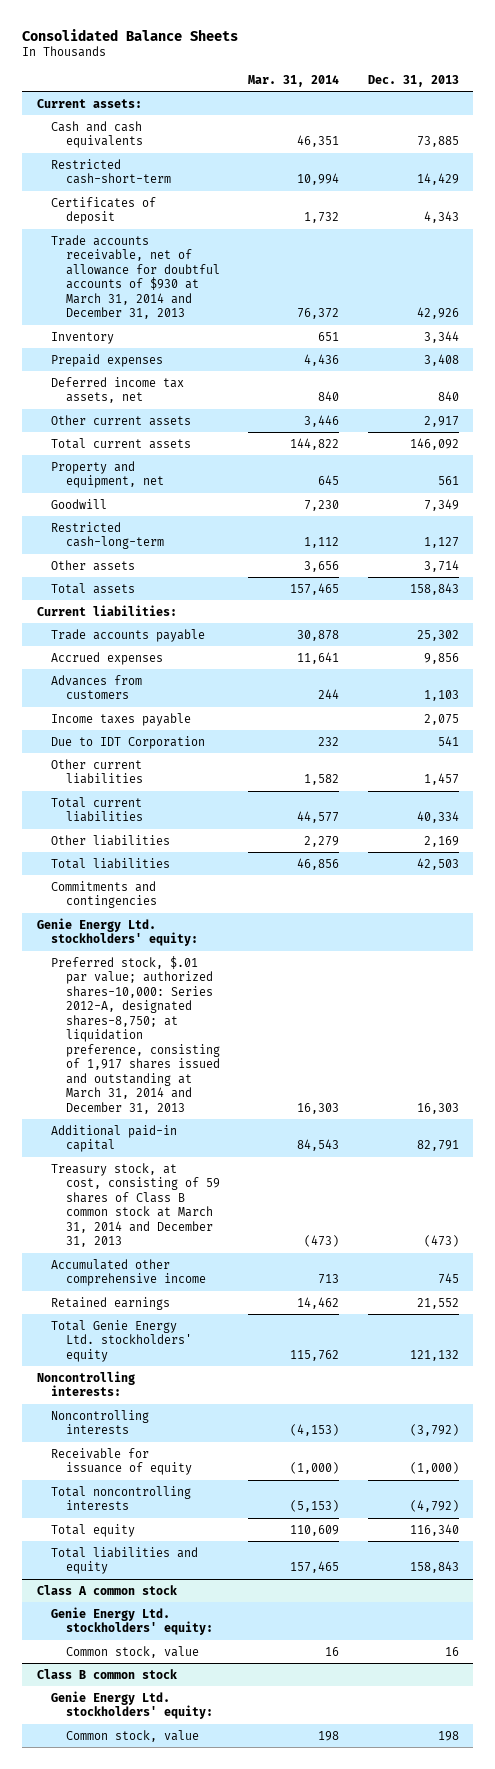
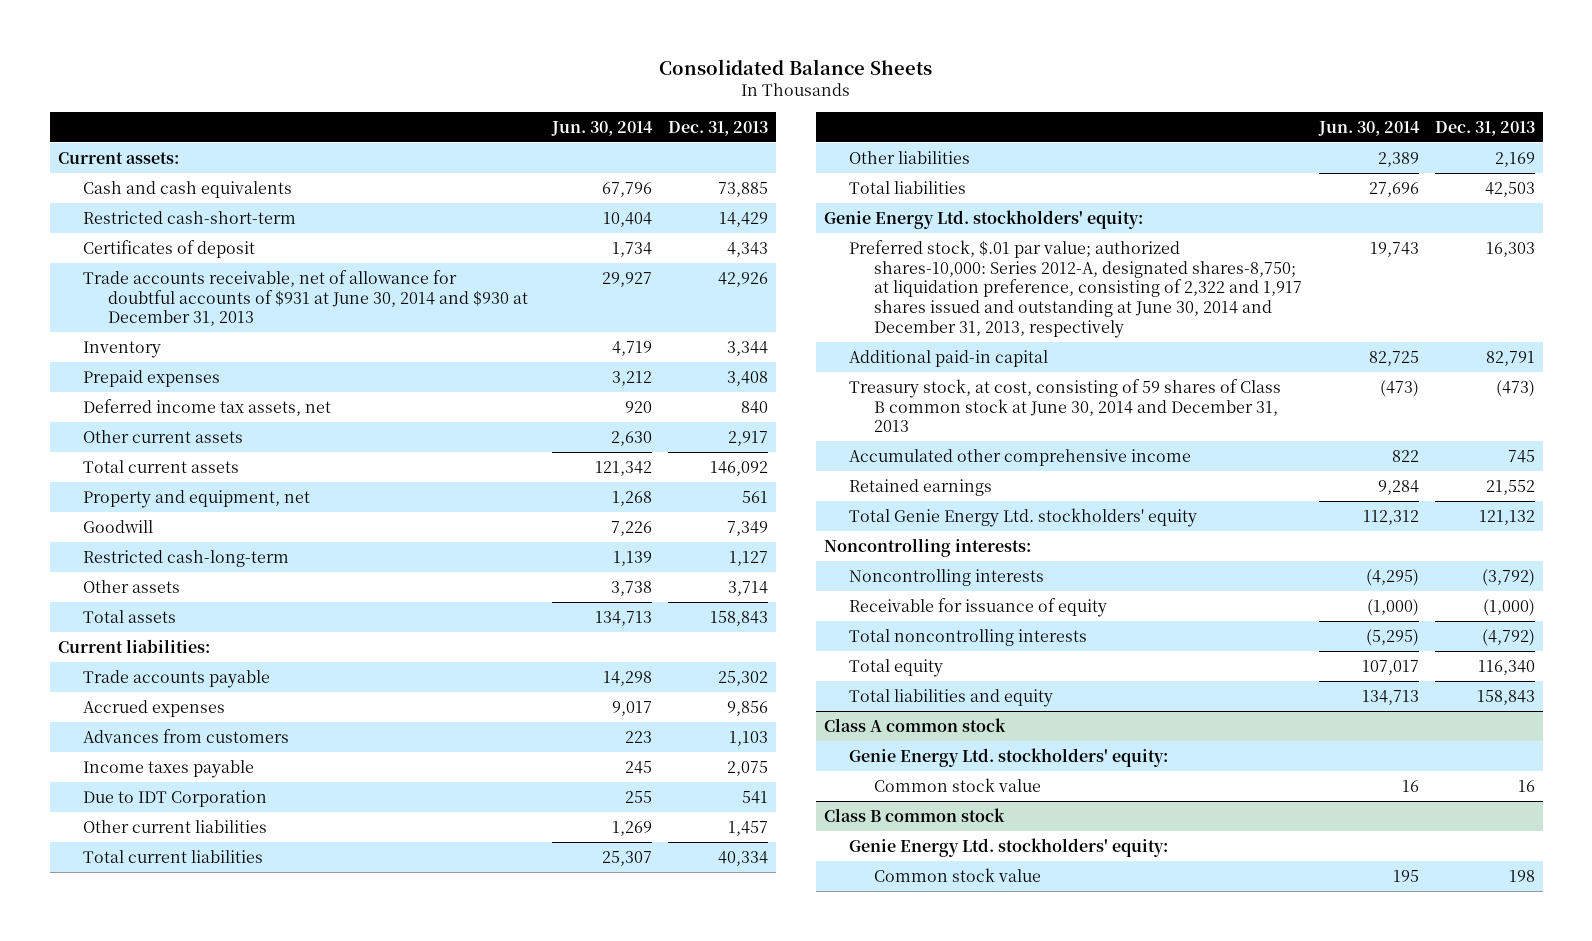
[248,74,340,87] Mar. 31, 2014 -> none
none -> [551,120,654,136] Jun. 30, 2014
[51,234,220,320] Trade accounts receivable, net of allowance for doubtful accounts of $930 at March 31, 2014 and December 31, 2013 -> [82,269,528,327] Trade accounts receivable, net of allowance for doubtful accounts of $931 at June 30, 2014 and $930 at December 31, 2013
[51,880,157,909] Commitments and contingencies -> none
[51,955,220,1114] Preferred stock, $.01 par value; authorized shares-10,000: Series 2012-A, designated shares-8,750; at liquidation preference, consisting of 1,917 shares issued and outstanding at March 31, 2014 and December 31, 2013 -> [849,239,1303,339] Preferred stock, $.01 par value; authorized shares-10,000: Series 2012-A, designated shares-8,750; at liquidation preference, consisting of 2,322 and 1,917 shares issued and outstanding at June 30, 2014 and December 31, 2013, respectively
[51,1162,220,1248] Treasury stock, at cost, consisting of 59 shares of Class B common stock at March 31, 2014 and December 31, 2013 -> [849,378,1282,433] Treasury stock, at cost, consisting of 59 shares of Class B common stock at June 30, 2014 and December 31, 2013
[65,1645,199,1658] Common stock, value -> [874,777,1042,792] Common stock value
[65,1729,199,1742] Common stock, value -> [874,867,1042,882] Common stock value

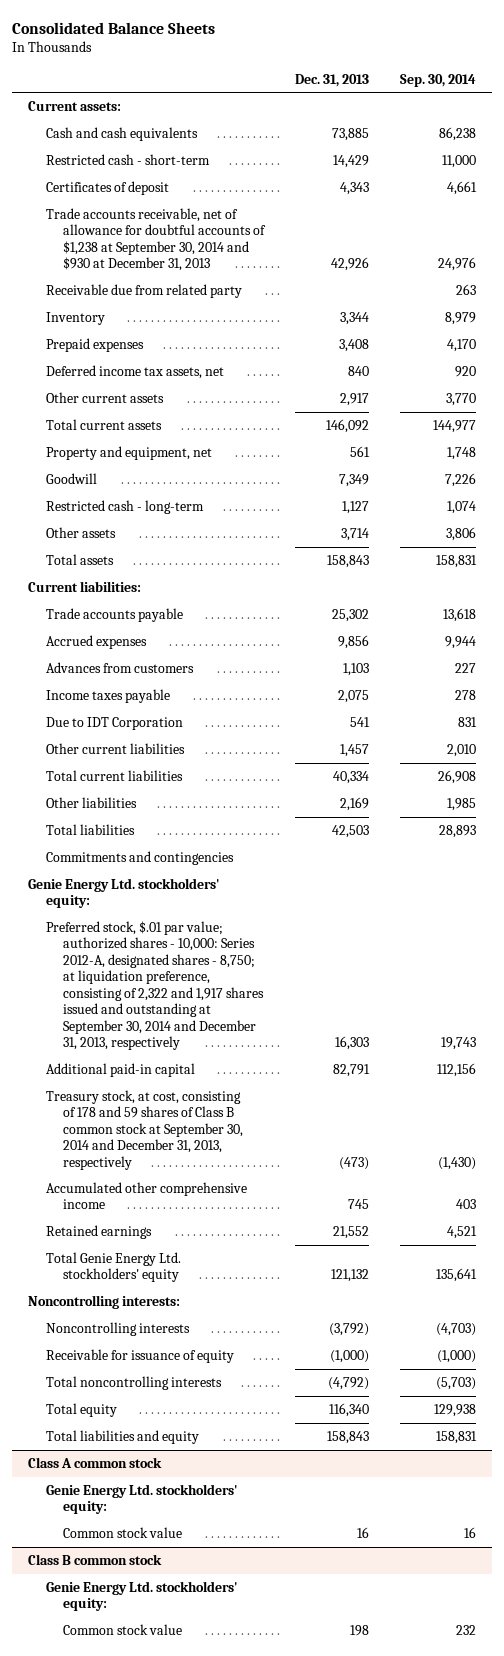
[551,120,654,136] Jun. 30, 2014 -> none
none -> [400,73,477,87] Sep. 30, 2014
[82,210,296,224] Restricted cash-short-term -> [45,153,210,165] Restricted cash - short-term
[82,269,528,327] Trade accounts receivable, net of allowance for doubtful accounts of $931 at June 30, 2014 and $930 at December 31, 2013 -> [45,207,267,272] Trade accounts receivable, net of allowance for doubtful accounts of $1,238 at September 30, 2014 and $930 at December 31, 2013
none -> [45,283,242,298] Receivable due from related party
[82,549,289,567] Restricted cash-long-term -> [45,499,204,514] Restricted cash - long-term
none -> [45,850,234,865] Commitments and contingencies
[849,239,1303,339] Preferred stock, $.01 par value; authorized shares-10,000: Series 2012-A, designated shares-8,750; at liquidation preference, consisting of 2,322 and 1,917 shares issued and outstanding at June 30, 2014 and December 31, 2013, respectively -> [45,920,265,1051] Preferred stock, $.01 par value; authorized shares - 10,000: Series 2012-A, designated shares - 8,750; at liquidation preference, consisting of 2,322 and 1,917 shares issued and outstanding at September 30, 2014 and December 31, 2013, respectively
[849,378,1282,433] Treasury stock, at cost, consisting of 59 shares of Class B common stock at June 30, 2014 and December 31, 2013 -> [45,1089,244,1170] Treasury stock, at cost, consisting of 178 and 59 shares of Class B common stock at September 30, 2014 and December 31, 2013, respectively

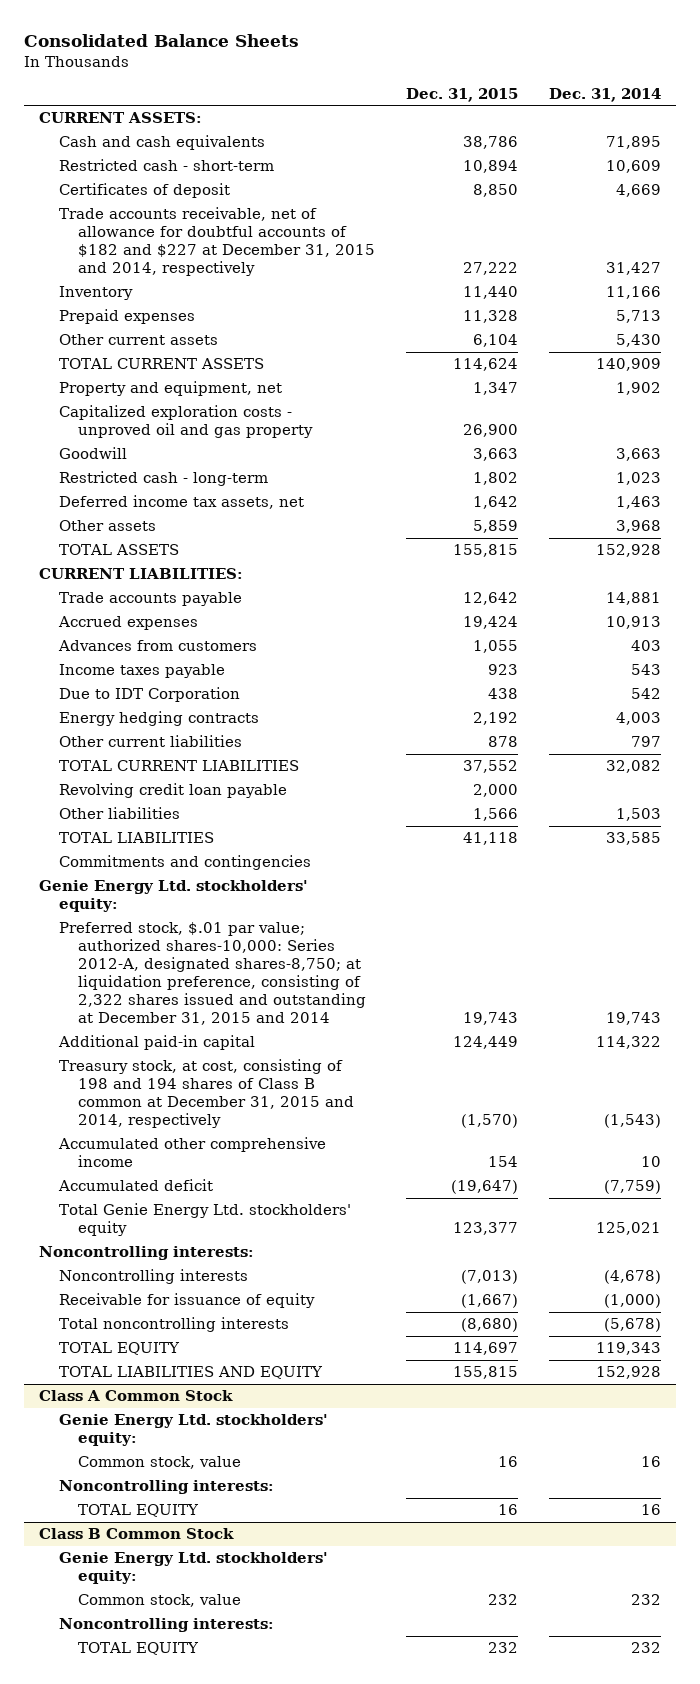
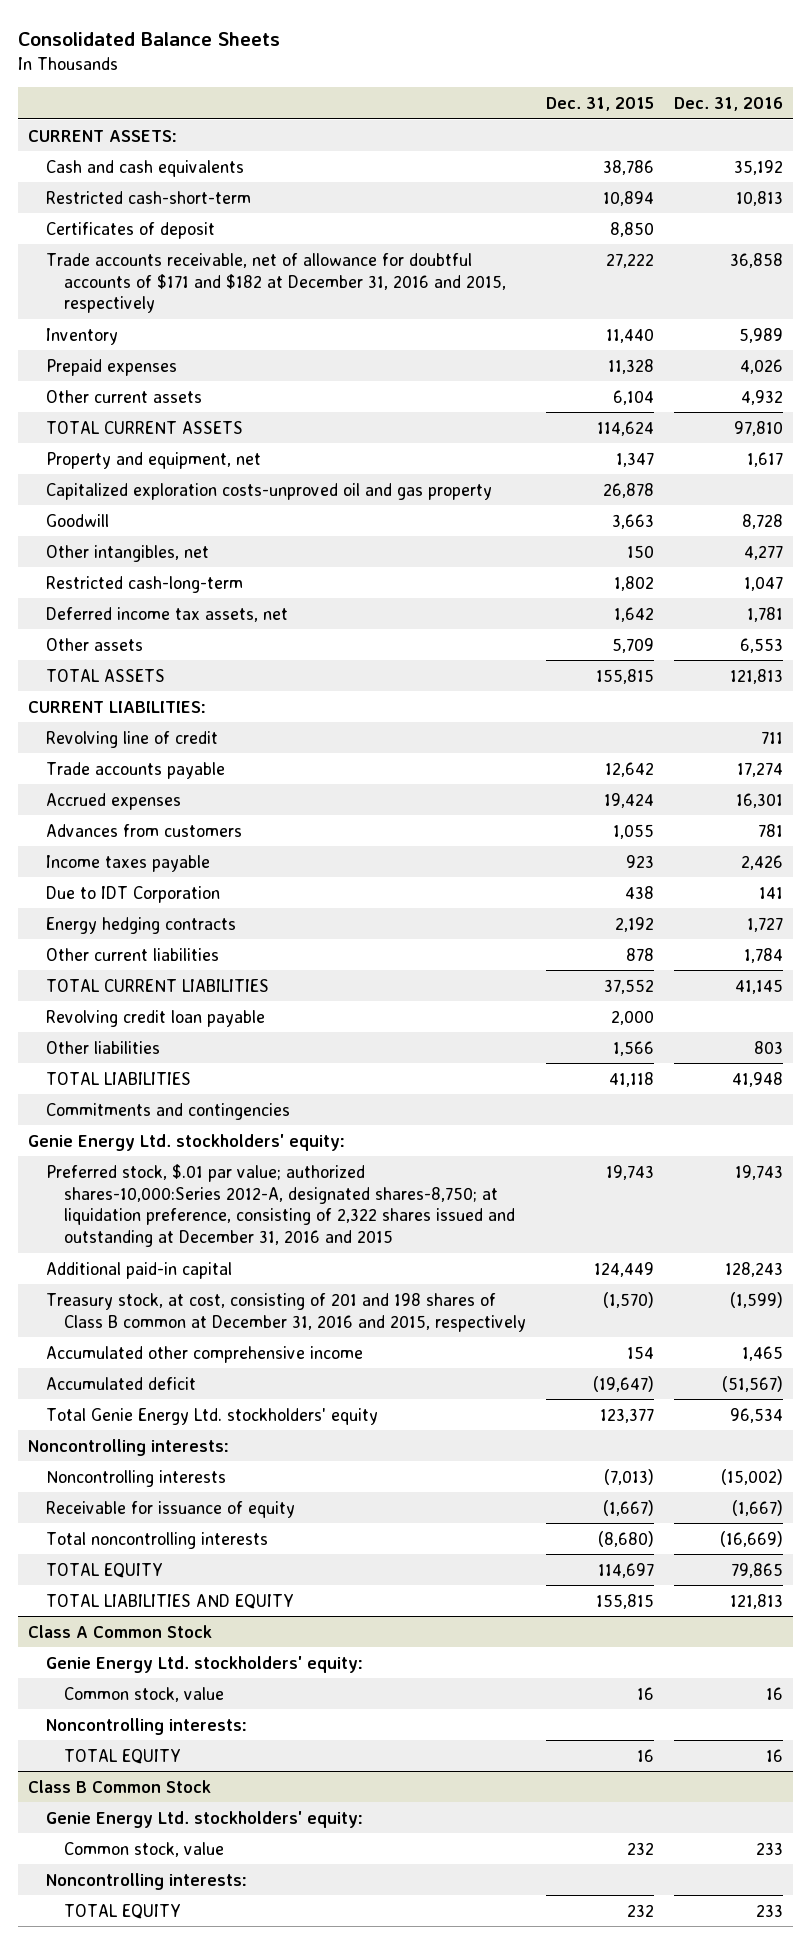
[548,87,661,102] Dec. 31, 2014 -> none
none -> [674,96,784,111] Dec. 31, 2016
[58,159,274,172] Restricted cash - short-term -> [45,190,251,204] Restricted cash-short-term
[58,207,375,277] Trade accounts receivable, net of allowance for doubtful accounts of $182 and $227 at December 31, 2015 and 2014, respectively -> [45,252,506,314] Trade accounts receivable, net of allowance for doubtful accounts of $171 and $182 at December 31, 2016 and 2015, respectively
[58,405,313,439] Capitalized exploration costs - unproved oil and gas property -> [45,482,492,500] Capitalized exploration costs-unproved oil and gas property
[462,424,518,438] 26,900 -> [602,482,654,498] 26,878
none -> [45,544,209,562] Other intangibles, net
[58,471,268,487] Restricted cash - long-term -> [45,575,243,593] Restricted cash-long-term
[472,520,518,534] 5,859 -> [611,637,654,653] 5,709
none -> [45,730,218,748] Revolving line of credit
[58,922,366,1026] Preferred stock, $.01 par value; authorized shares-10,000: Series 2012-A, designated shares-8,750; at liquidation preference, consisting of 2,322 shares issued and outstanding at December 31, 2015 and 2014 -> [45,1163,515,1248] Preferred stock, $.01 par value; authorized shares-10,000:Series 2012-A, designated shares-8,750; at liquidation preference, consisting of 2,322 shares issued and outstanding at December 31, 2016 and 2015
[58,1059,354,1129] Treasury stock, at cost, consisting of 198 and 194 shares of Class B common at December 31, 2015 and 2014, respectively -> [45,1292,526,1332] Treasury stock, at cost, consisting of 201 and 198 shares of Class B common at December 31, 2016 and 2015, respectively

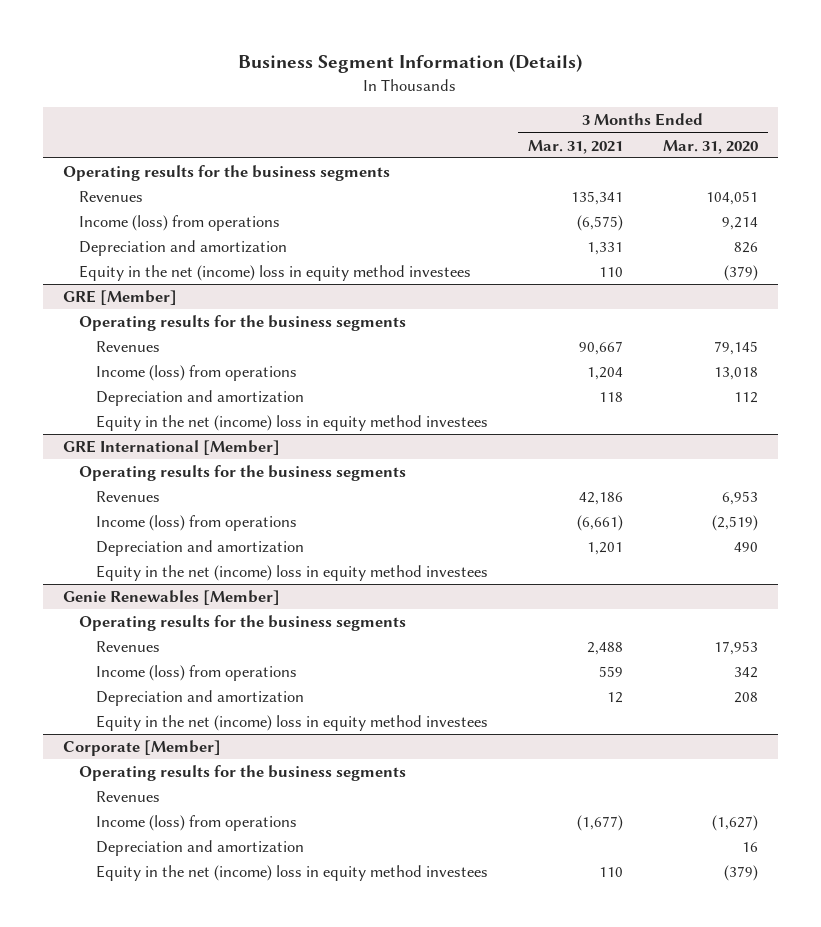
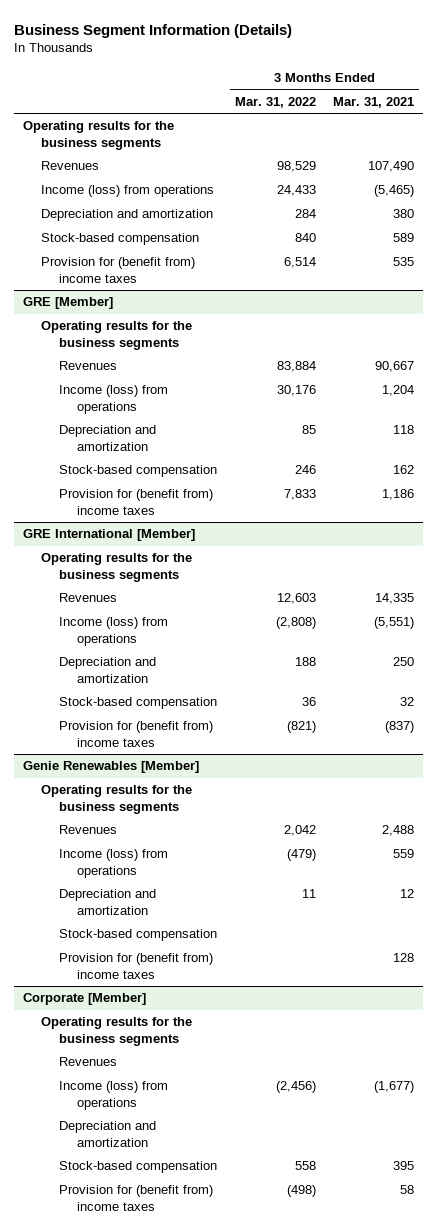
[662,139,758,154] Mar. 31, 2020 -> none
none -> [234,96,316,108] Mar. 31, 2022
[79,265,472,282] Equity in the net (income) loss in equity method investees -> none
[570,191,623,206] 135,341 -> [368,161,415,173] 107,490
[576,215,623,232] (6,575) -> [374,185,415,198] (5,465)
[586,242,623,256] 1,331 -> [393,209,415,219] 380
none -> [41,233,200,246] Stock-based compensation
none -> [41,257,196,283] Provision for (benefit from) income taxes
[95,415,488,432] Equity in the net (income) loss in equity method investees -> none
none -> [59,465,218,478] Stock-based compensation
none -> [59,489,214,515] Provision for (benefit from) income taxes
[95,565,488,582] Equity in the net (income) loss in equity method investees -> none
[578,492,623,506] 42,186 -> [375,593,415,605] 14,335
[576,515,623,532] (6,661) -> [374,617,415,630] (5,551)
[586,542,623,556] 1,201 -> [393,657,415,667] 250
none -> [59,697,218,710] Stock-based compensation
none -> [59,721,214,747] Provision for (benefit from) income taxes
[95,715,488,732] Equity in the net (income) loss in equity method investees -> none
none -> [59,929,218,942] Stock-based compensation
none -> [59,953,214,979] Provision for (benefit from) income taxes
[95,865,488,882] Equity in the net (income) loss in equity method investees -> none
none -> [59,1161,218,1174] Stock-based compensation
none -> [59,1185,214,1211] Provision for (benefit from) income taxes

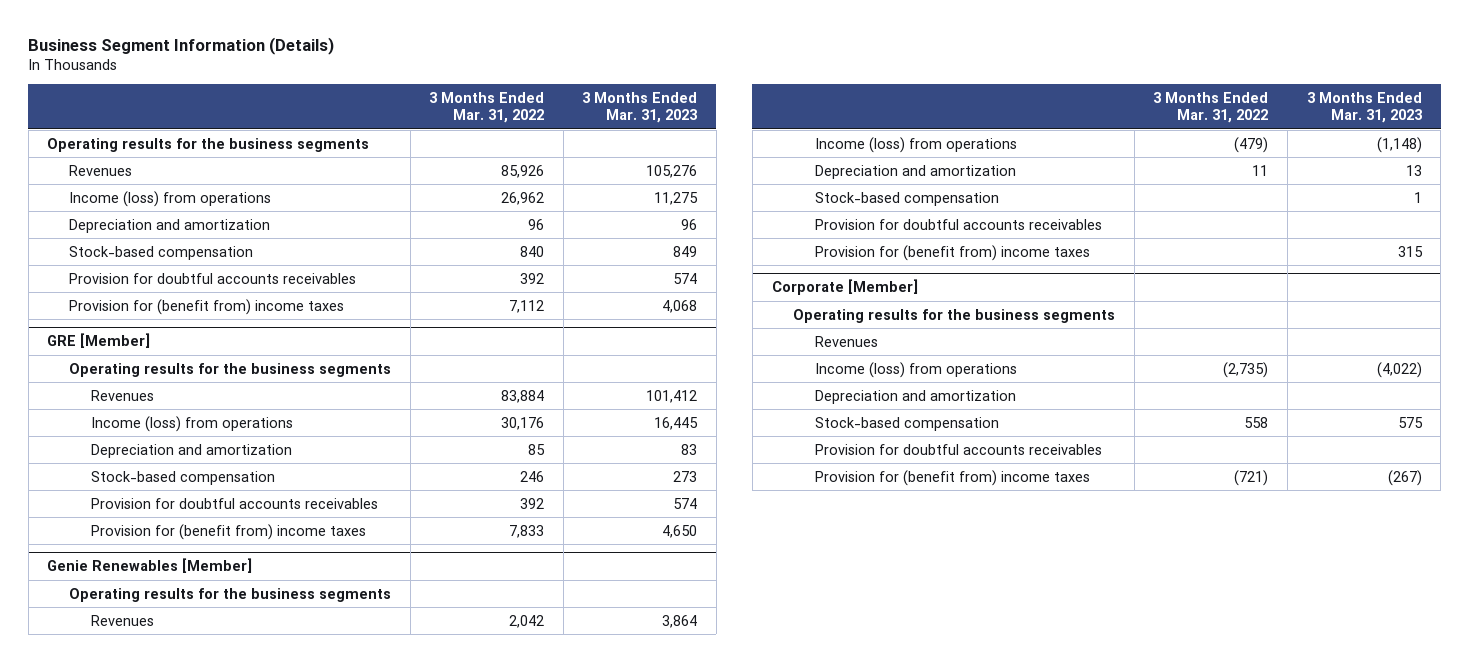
[333,96,415,108] Mar. 31, 2021 -> none
none -> [582,92,698,124] 3 Months Ended Mar. 31, 2023
[276,161,316,173] 98,529 -> [501,164,545,178] 85,926
[276,185,316,197] 24,433 -> [501,191,545,205] 26,962
[294,209,316,219] 284 -> [528,218,545,230] 96
none -> [69,272,357,284] Provision for doubtful accounts receivables
[283,257,316,269] 6,514 -> [509,299,545,313] 7,112
none -> [90,497,378,509] Provision for doubtful accounts receivables
[23,529,196,542] GRE International [Member] -> none
[41,553,193,582] Operating results for the business segments -> none
[59,593,118,603] Revenues -> none
[59,617,169,646] Income (loss) from operations -> none
[59,657,157,683] Depreciation and amortization -> none
[59,697,218,710] Stock-based compensation -> none
[59,721,214,747] Provision for (benefit from) income taxes -> none
none -> [815,218,1103,230] Provision for doubtful accounts receivables
[275,1081,316,1094] (2,456) -> [1223,361,1269,378] (2,735)
none -> [815,443,1103,455] Provision for doubtful accounts receivables
[286,1185,316,1198] (498) -> [1234,469,1269,486] (721)

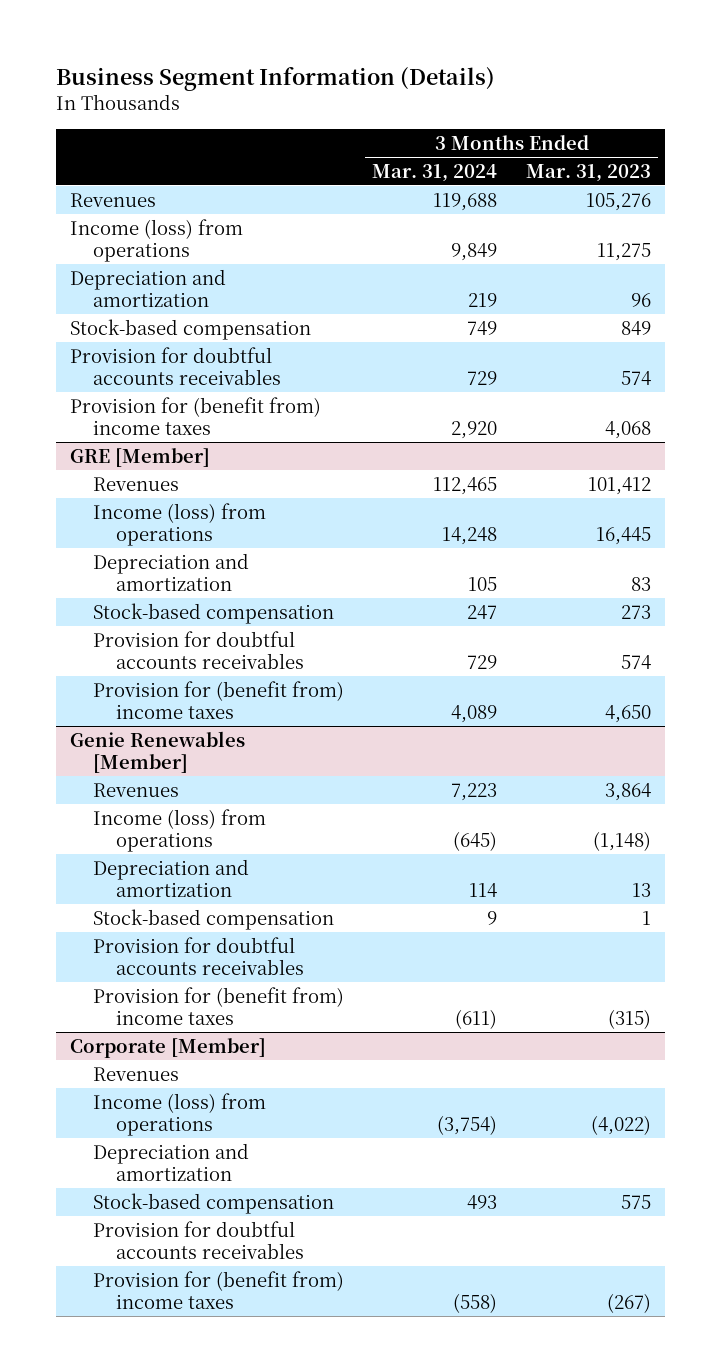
[429,92,545,124] 3 Months Ended Mar. 31, 2022 -> none
none -> [372,163,498,182] Mar. 31, 2024
[47,137,370,152] Operating results for the business segments -> none
[69,362,392,377] Operating results for the business segments -> none
[69,587,392,602] Operating results for the business segments -> none
[1397,245,1423,257] 315 -> [608,1008,652,1029] (315)
[793,308,1116,323] Operating results for the business segments -> none

